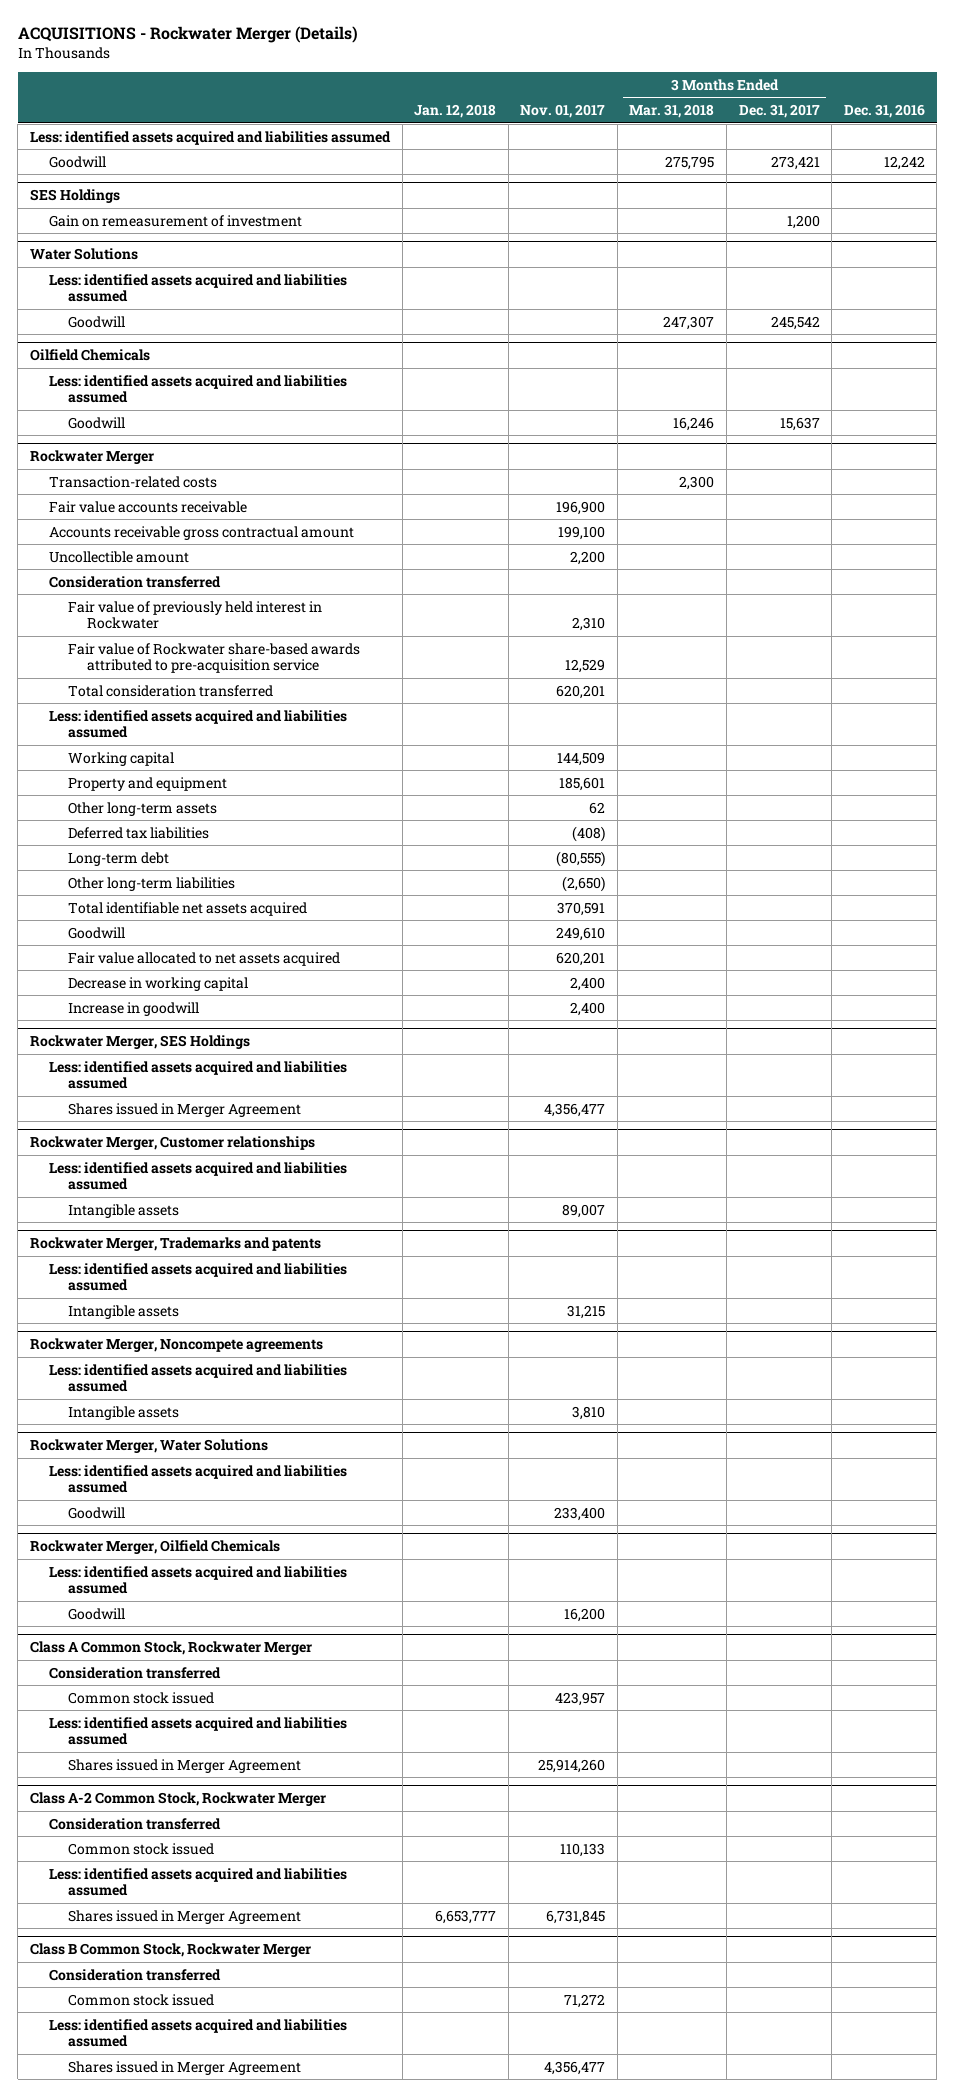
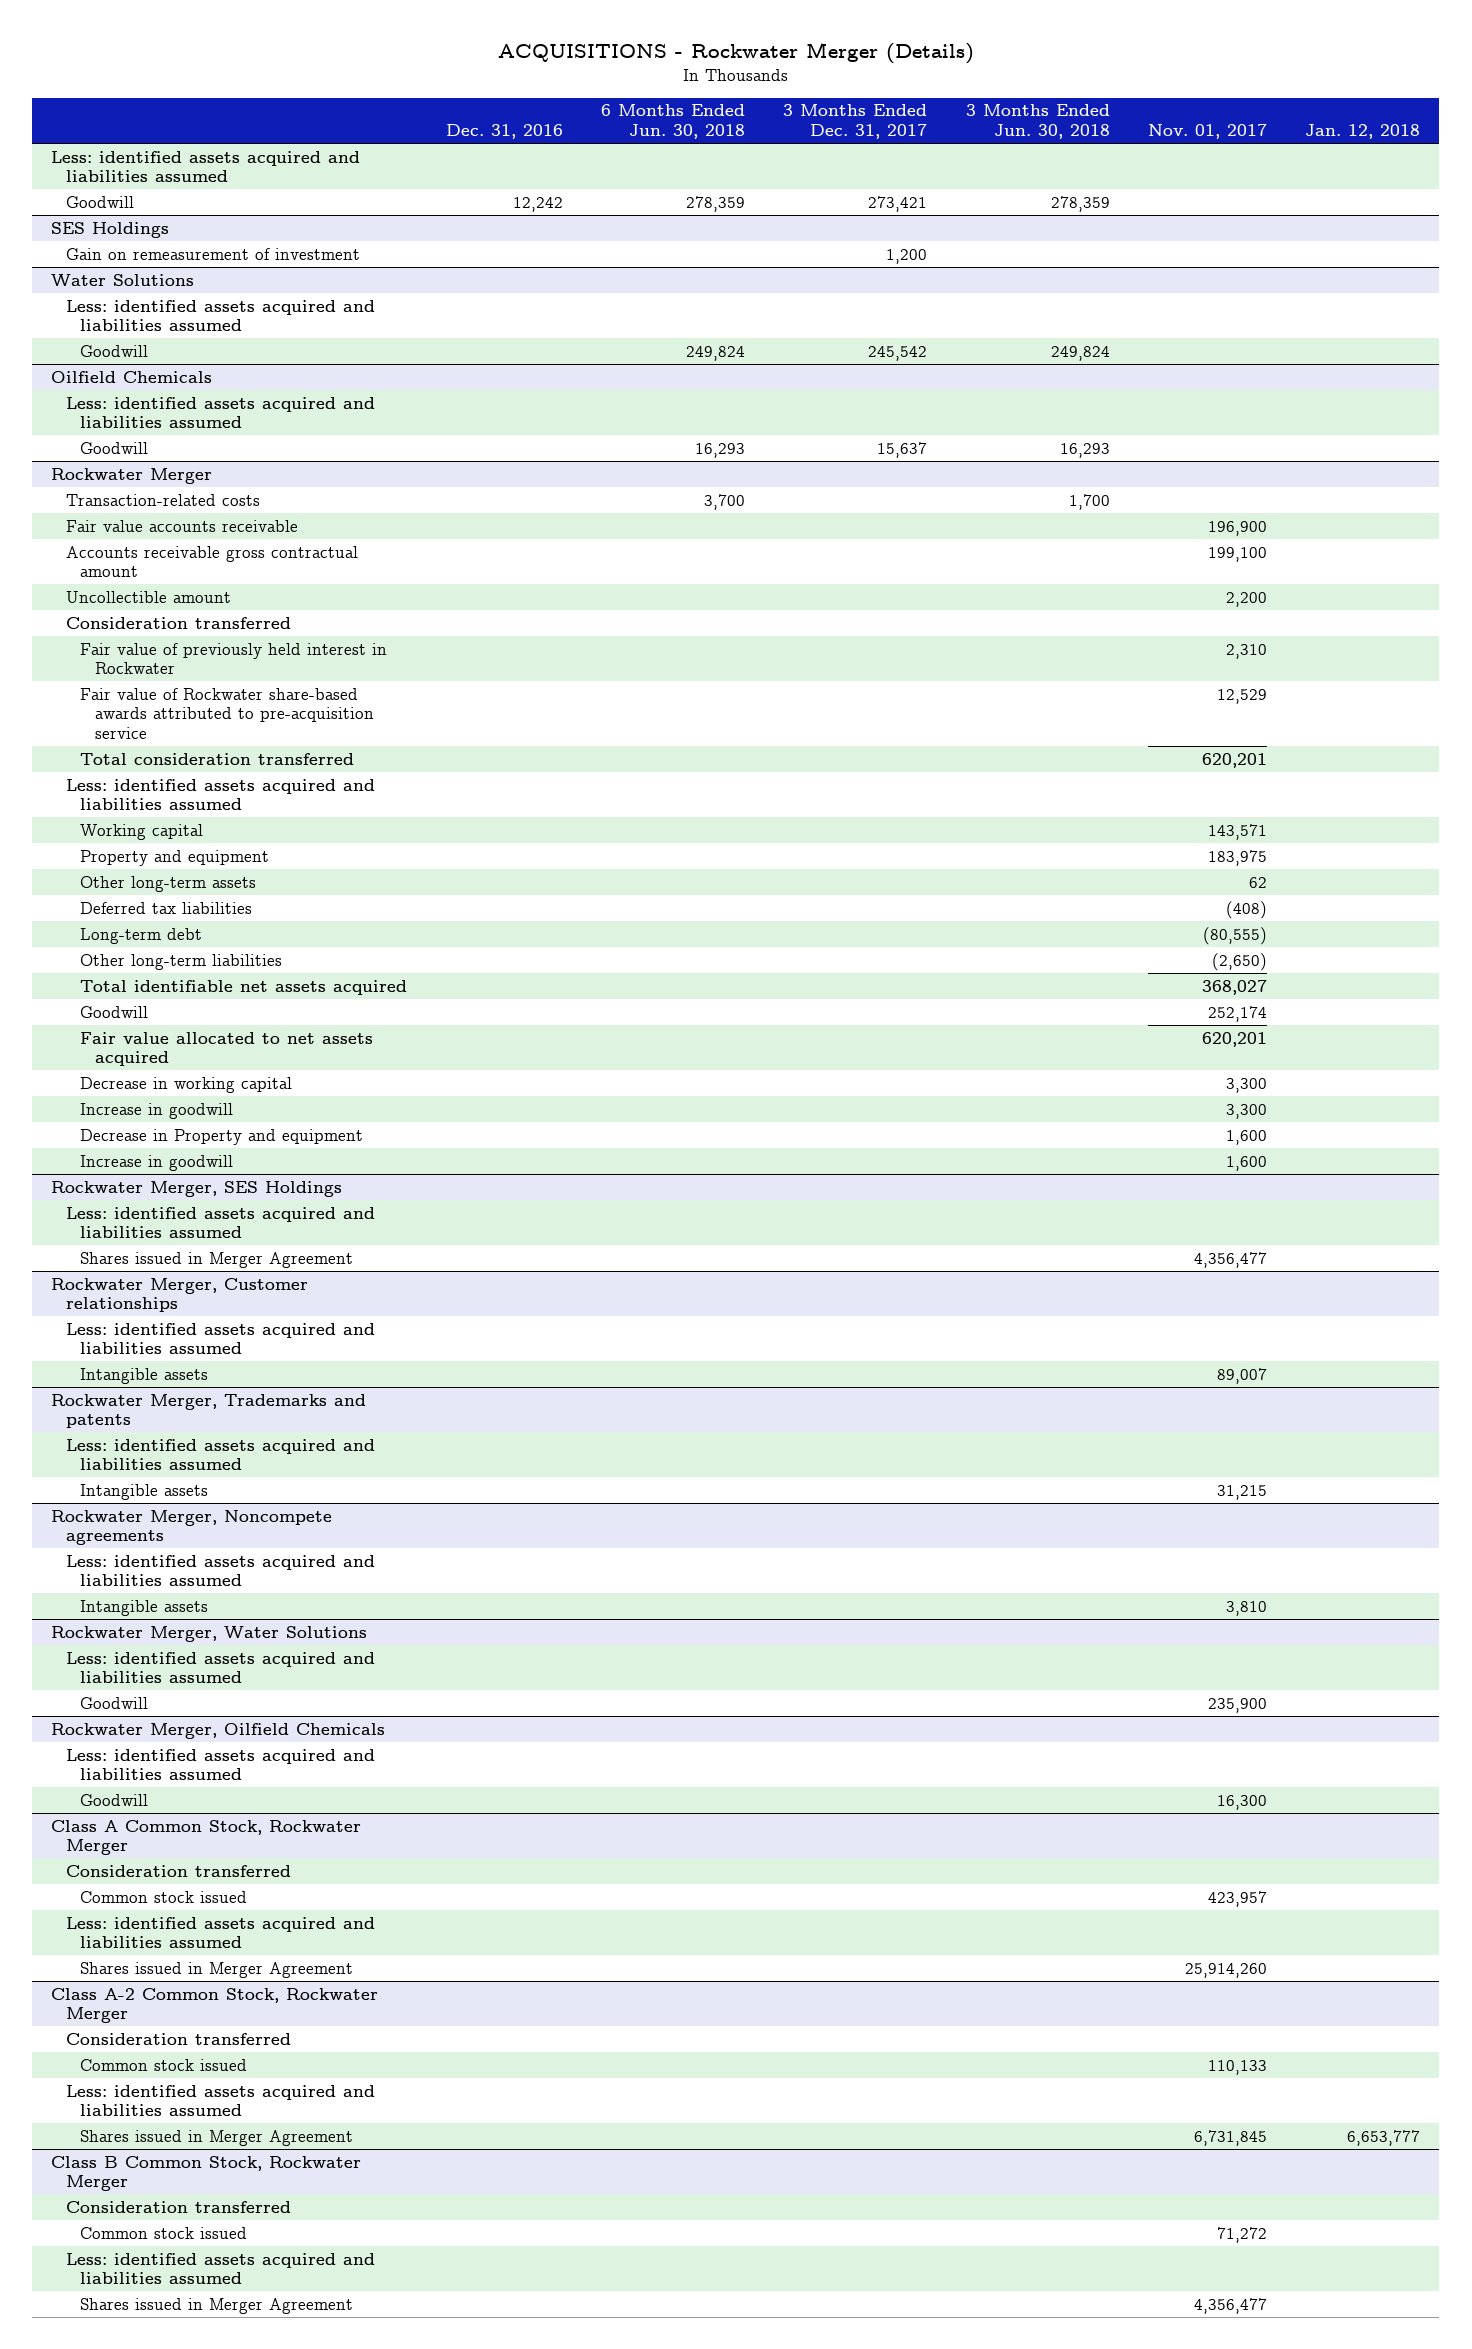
[629,104,715,119] Mar. 31, 2018 -> none
none -> [600,104,745,140] 6 Months Ended Jun. 30, 2018
none -> [965,104,1110,140] 3 Months Ended Jun. 30, 2018
[557,751,606,766] 144,509 -> [1207,823,1267,840] 143,571
[559,776,606,791] 185,601 -> [1207,849,1267,866] 183,975
[557,901,606,916] 370,591 -> [1201,979,1267,995] 368,027
[556,926,606,941] 249,610 -> [1207,1005,1267,1022] 252,174
[570,976,606,991] 2,400 -> [1225,1077,1267,1093] 3,300
[570,1001,606,1016] 2,400 -> [1225,1103,1267,1119] 3,300
none -> [80,1128,364,1145] Decrease in Property and equipment
none -> [80,1154,234,1171] Increase in goodwill
[554,1506,606,1521] 233,400 -> [1207,1697,1267,1713] 235,900
[564,1607,606,1622] 16,200 -> [1216,1794,1267,1810] 16,300

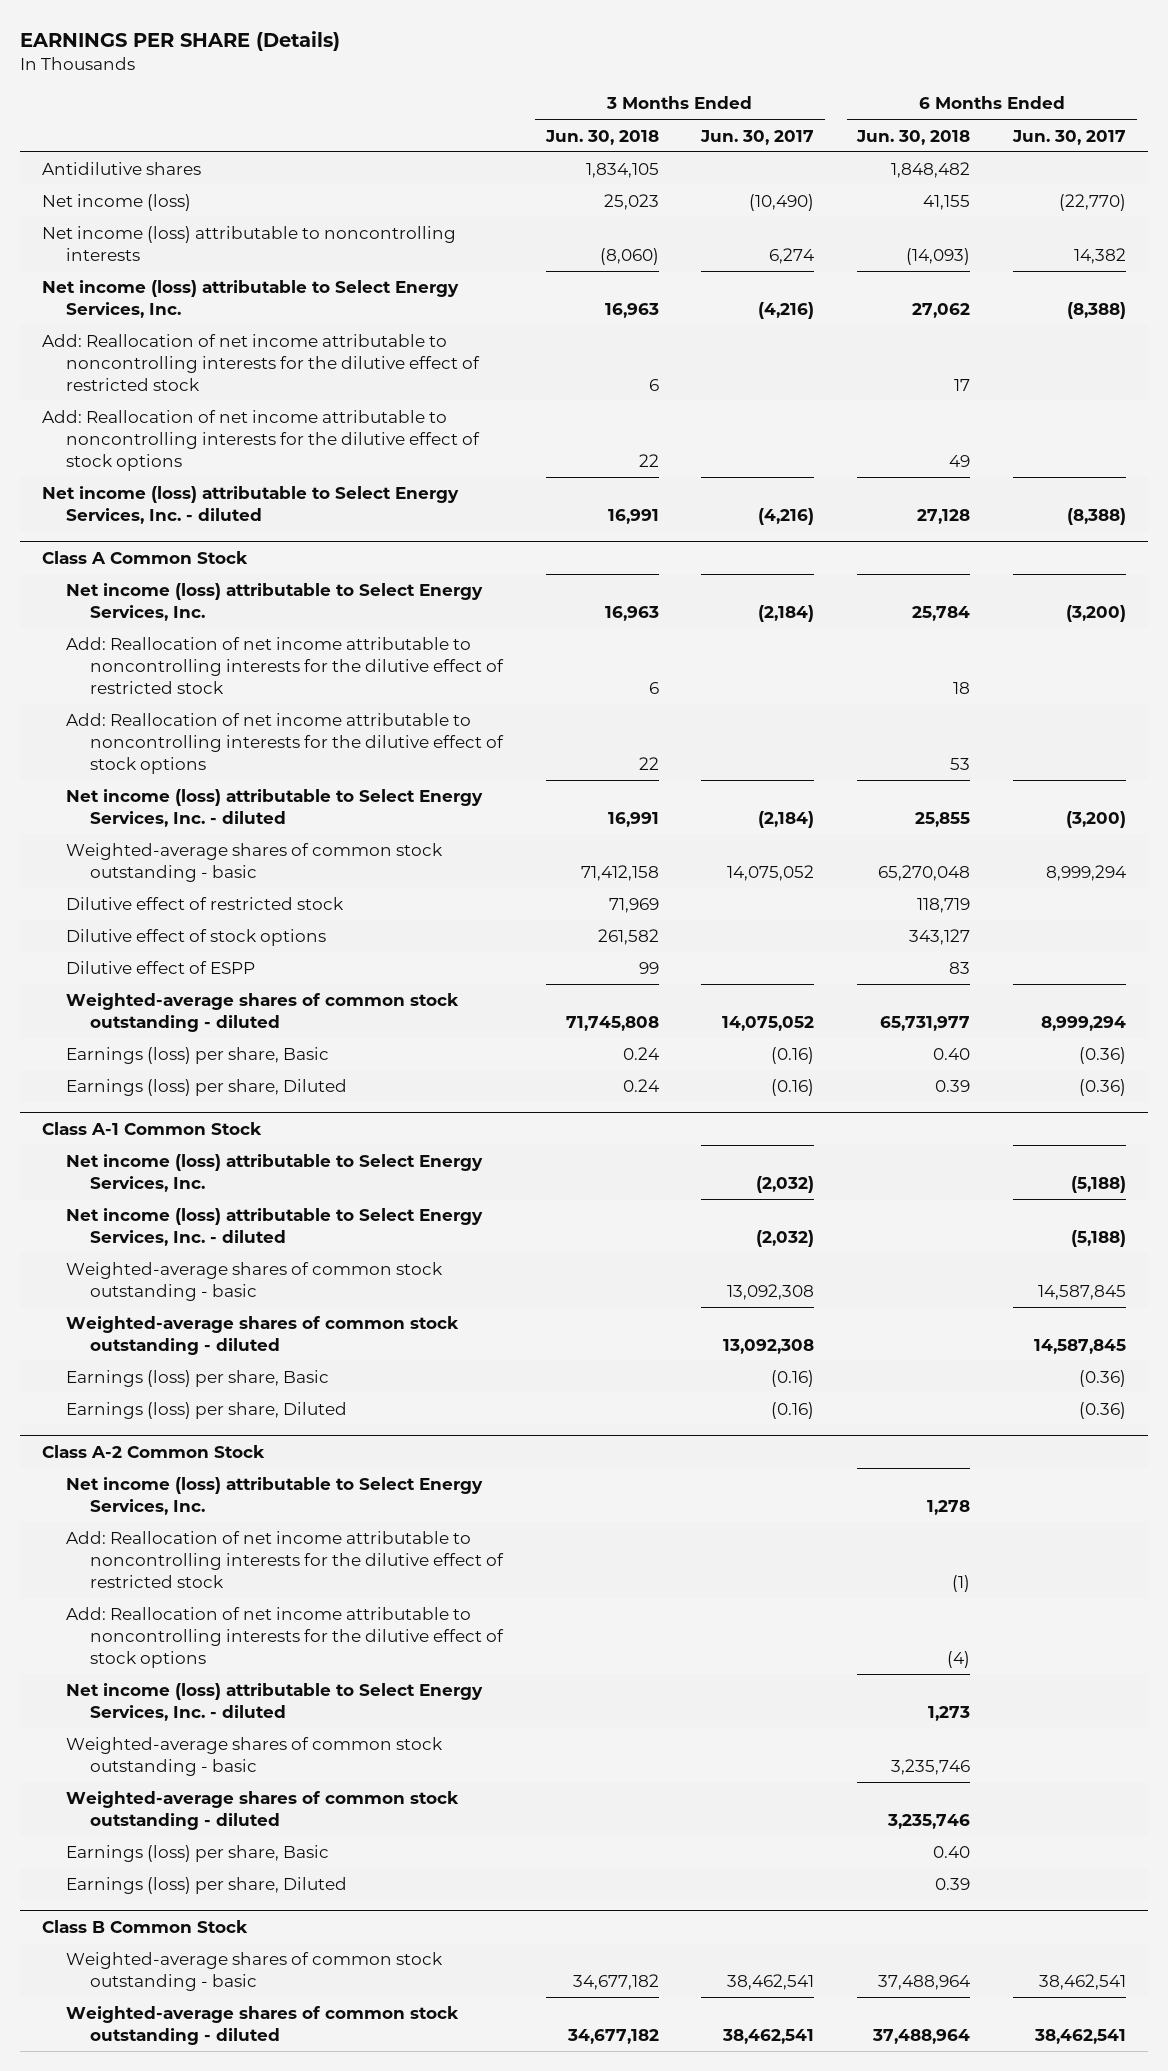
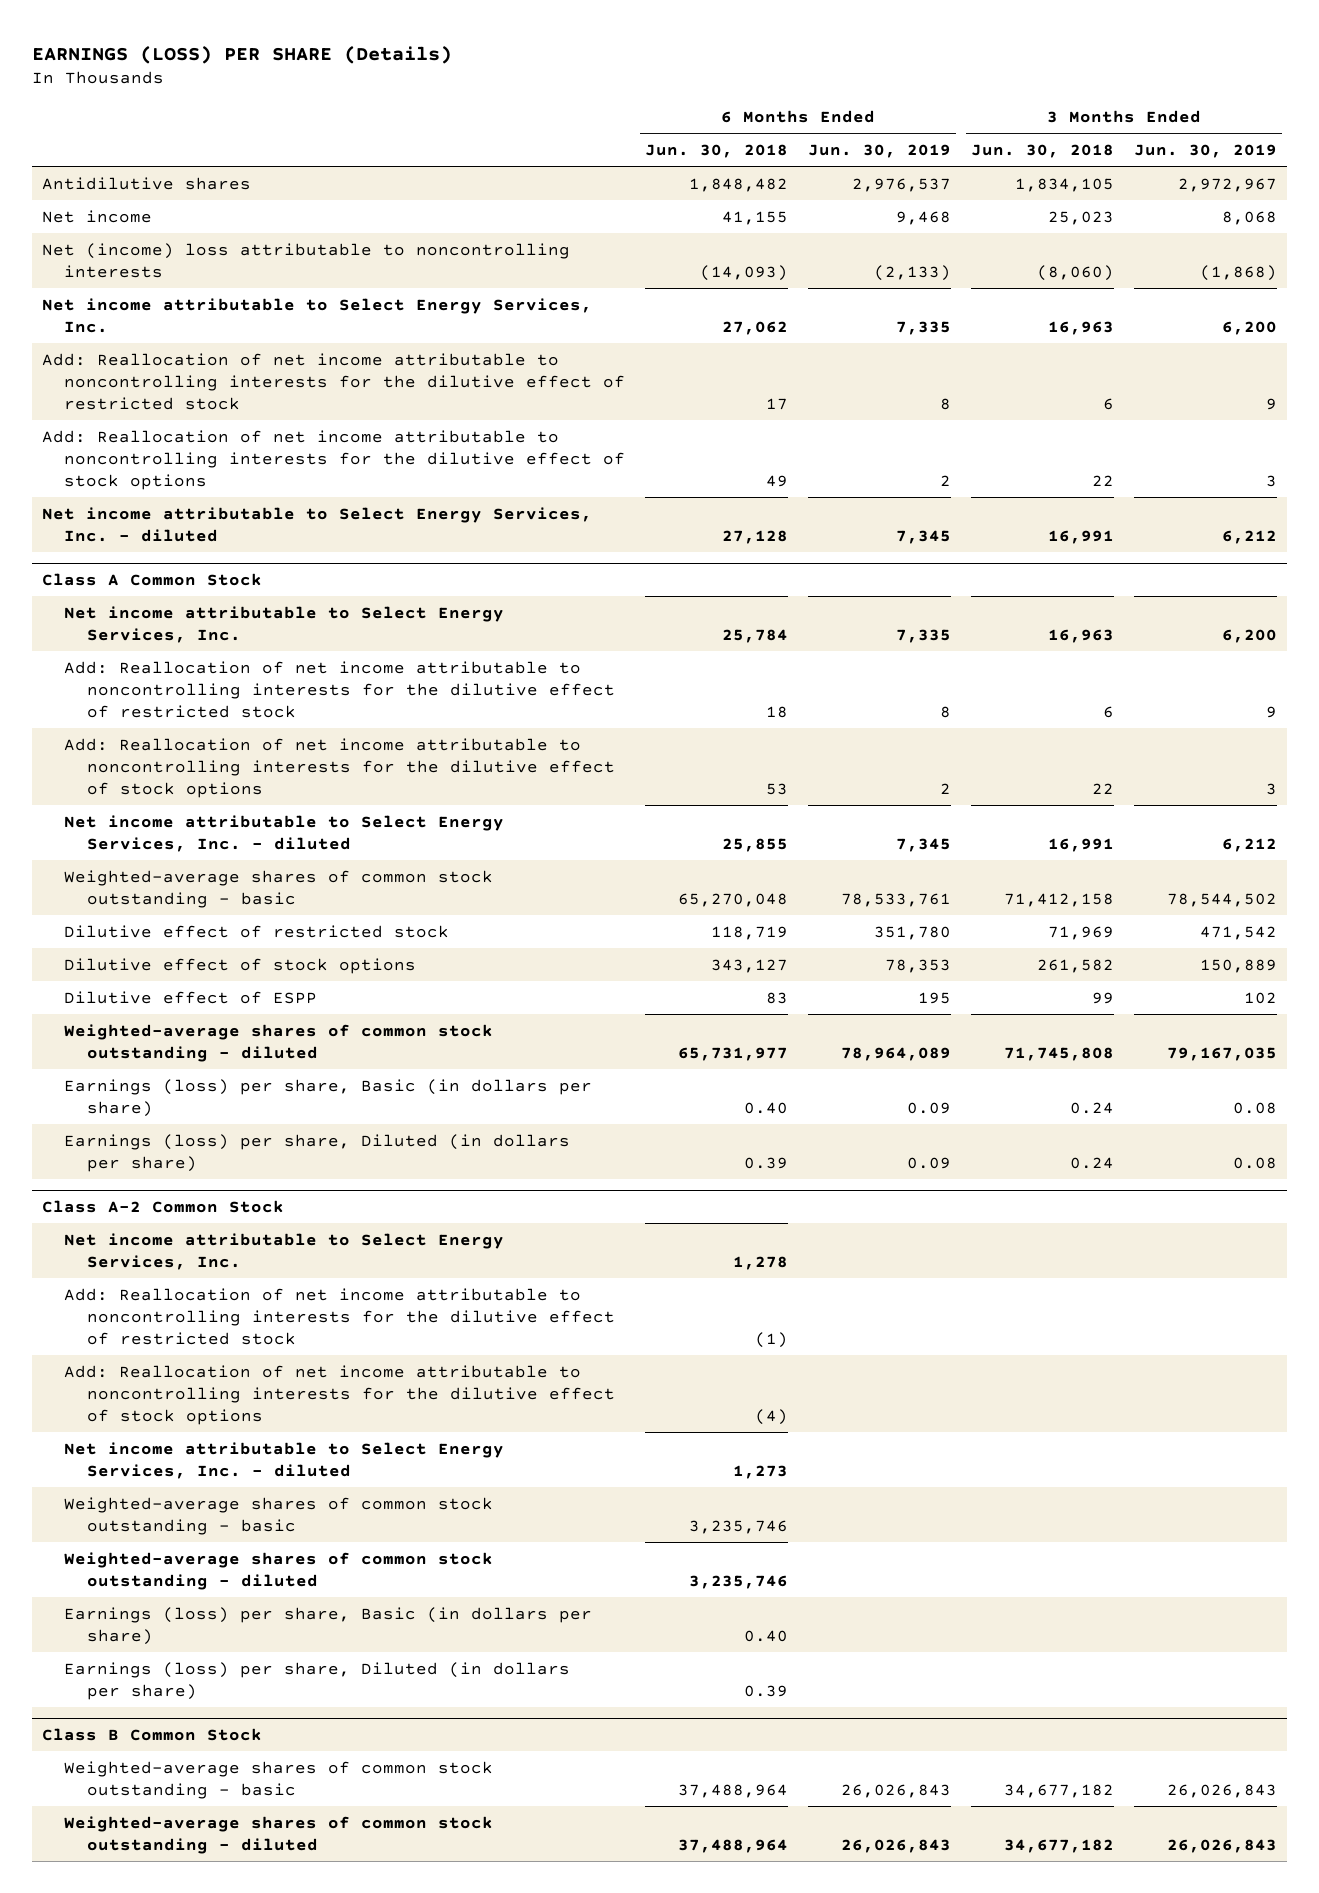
[20,31,341,52] EARNINGS PER SHARE (Details) -> [32,45,453,64] EARNINGS (LOSS) PER SHARE (Details)
[700,129,815,145] Jun. 30, 2017 -> none
[1012,129,1127,145] Jun. 30, 2017 -> none
none -> [808,144,952,159] Jun. 30, 2019
none -> [1133,144,1277,159] Jun. 30, 2019
[41,194,191,212] Net income (loss) -> [42,209,153,223] Net income
[41,226,456,262] Net income (loss) attributable to noncontrolling interests -> [42,242,571,278] Net (income) loss attributable to noncontrolling interests
[41,280,459,319] Net income (loss) attributable to Select Energy Services, Inc. -> [42,297,593,333] Net income attributable to Select Energy Services, Inc.
[41,486,459,525] Net income (loss) attributable to Select Energy Services, Inc. - diluted -> [42,506,593,542] Net income attributable to Select Energy Services, Inc. - diluted
[65,583,483,622] Net income (loss) attributable to Select Energy Services, Inc. -> [64,605,505,643] Net income attributable to Select Energy Services, Inc.
[65,789,483,828] Net income (loss) attributable to Select Energy Services, Inc. - diluted -> [64,814,505,852] Net income attributable to Select Energy Services, Inc. - diluted
[41,1122,262,1136] Class A-1 Common Stock -> none
[65,1154,483,1193] Net income (loss) attributable to Select Energy Services, Inc. -> none
[65,1208,483,1247] Net income (loss) attributable to Select Energy Services, Inc. - diluted -> none
[65,1262,443,1302] Weighted-average shares of common stock outstanding - basic -> none
[65,1316,459,1356] Weighted-average shares of common stock outstanding - diluted -> none
[65,1370,329,1388] Earnings (loss) per share, Basic -> none
[65,1402,347,1420] Earnings (loss) per share, Diluted -> none
[65,1047,329,1065] Earnings (loss) per share, Basic -> [64,1078,593,1117] Earnings (loss) per share, Basic (in dollars per share)
[65,1079,347,1097] Earnings (loss) per share, Diluted -> [64,1133,571,1172] Earnings (loss) per share, Diluted (in dollars per share)
[65,1477,483,1516] Net income (loss) attributable to Select Energy Services, Inc. -> [64,1232,505,1270] Net income attributable to Select Energy Services, Inc.
[65,1683,483,1722] Net income (loss) attributable to Select Energy Services, Inc. - diluted -> [64,1441,505,1479] Net income attributable to Select Energy Services, Inc. - diluted
[65,1845,329,1863] Earnings (loss) per share, Basic -> [64,1606,593,1645] Earnings (loss) per share, Basic (in dollars per share)
[65,1877,347,1895] Earnings (loss) per share, Diluted -> [64,1661,571,1700] Earnings (loss) per share, Diluted (in dollars per share)

